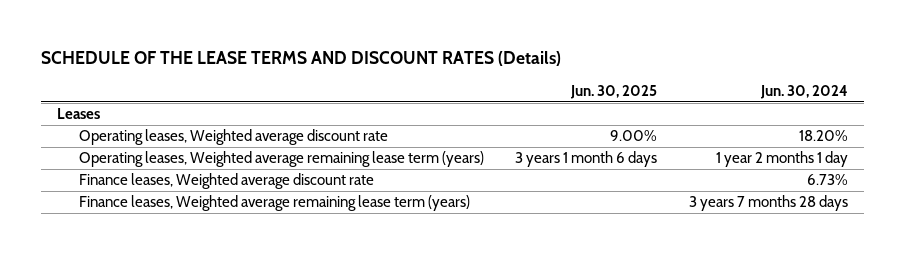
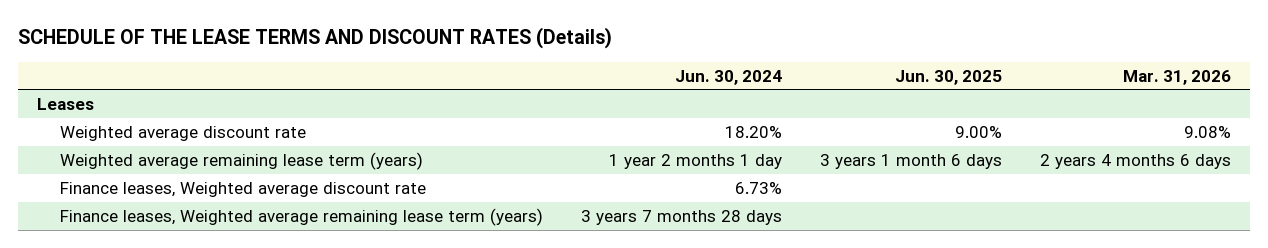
none -> [1122,69,1231,85] Mar. 31, 2026
[78,129,388,146] Operating leases, Weighted average discount rate -> [59,125,306,141] Weighted average discount rate
[78,151,484,168] Operating leases, Weighted average remaining lease term (years) -> [59,151,423,170] Weighted average remaining lease term (years)

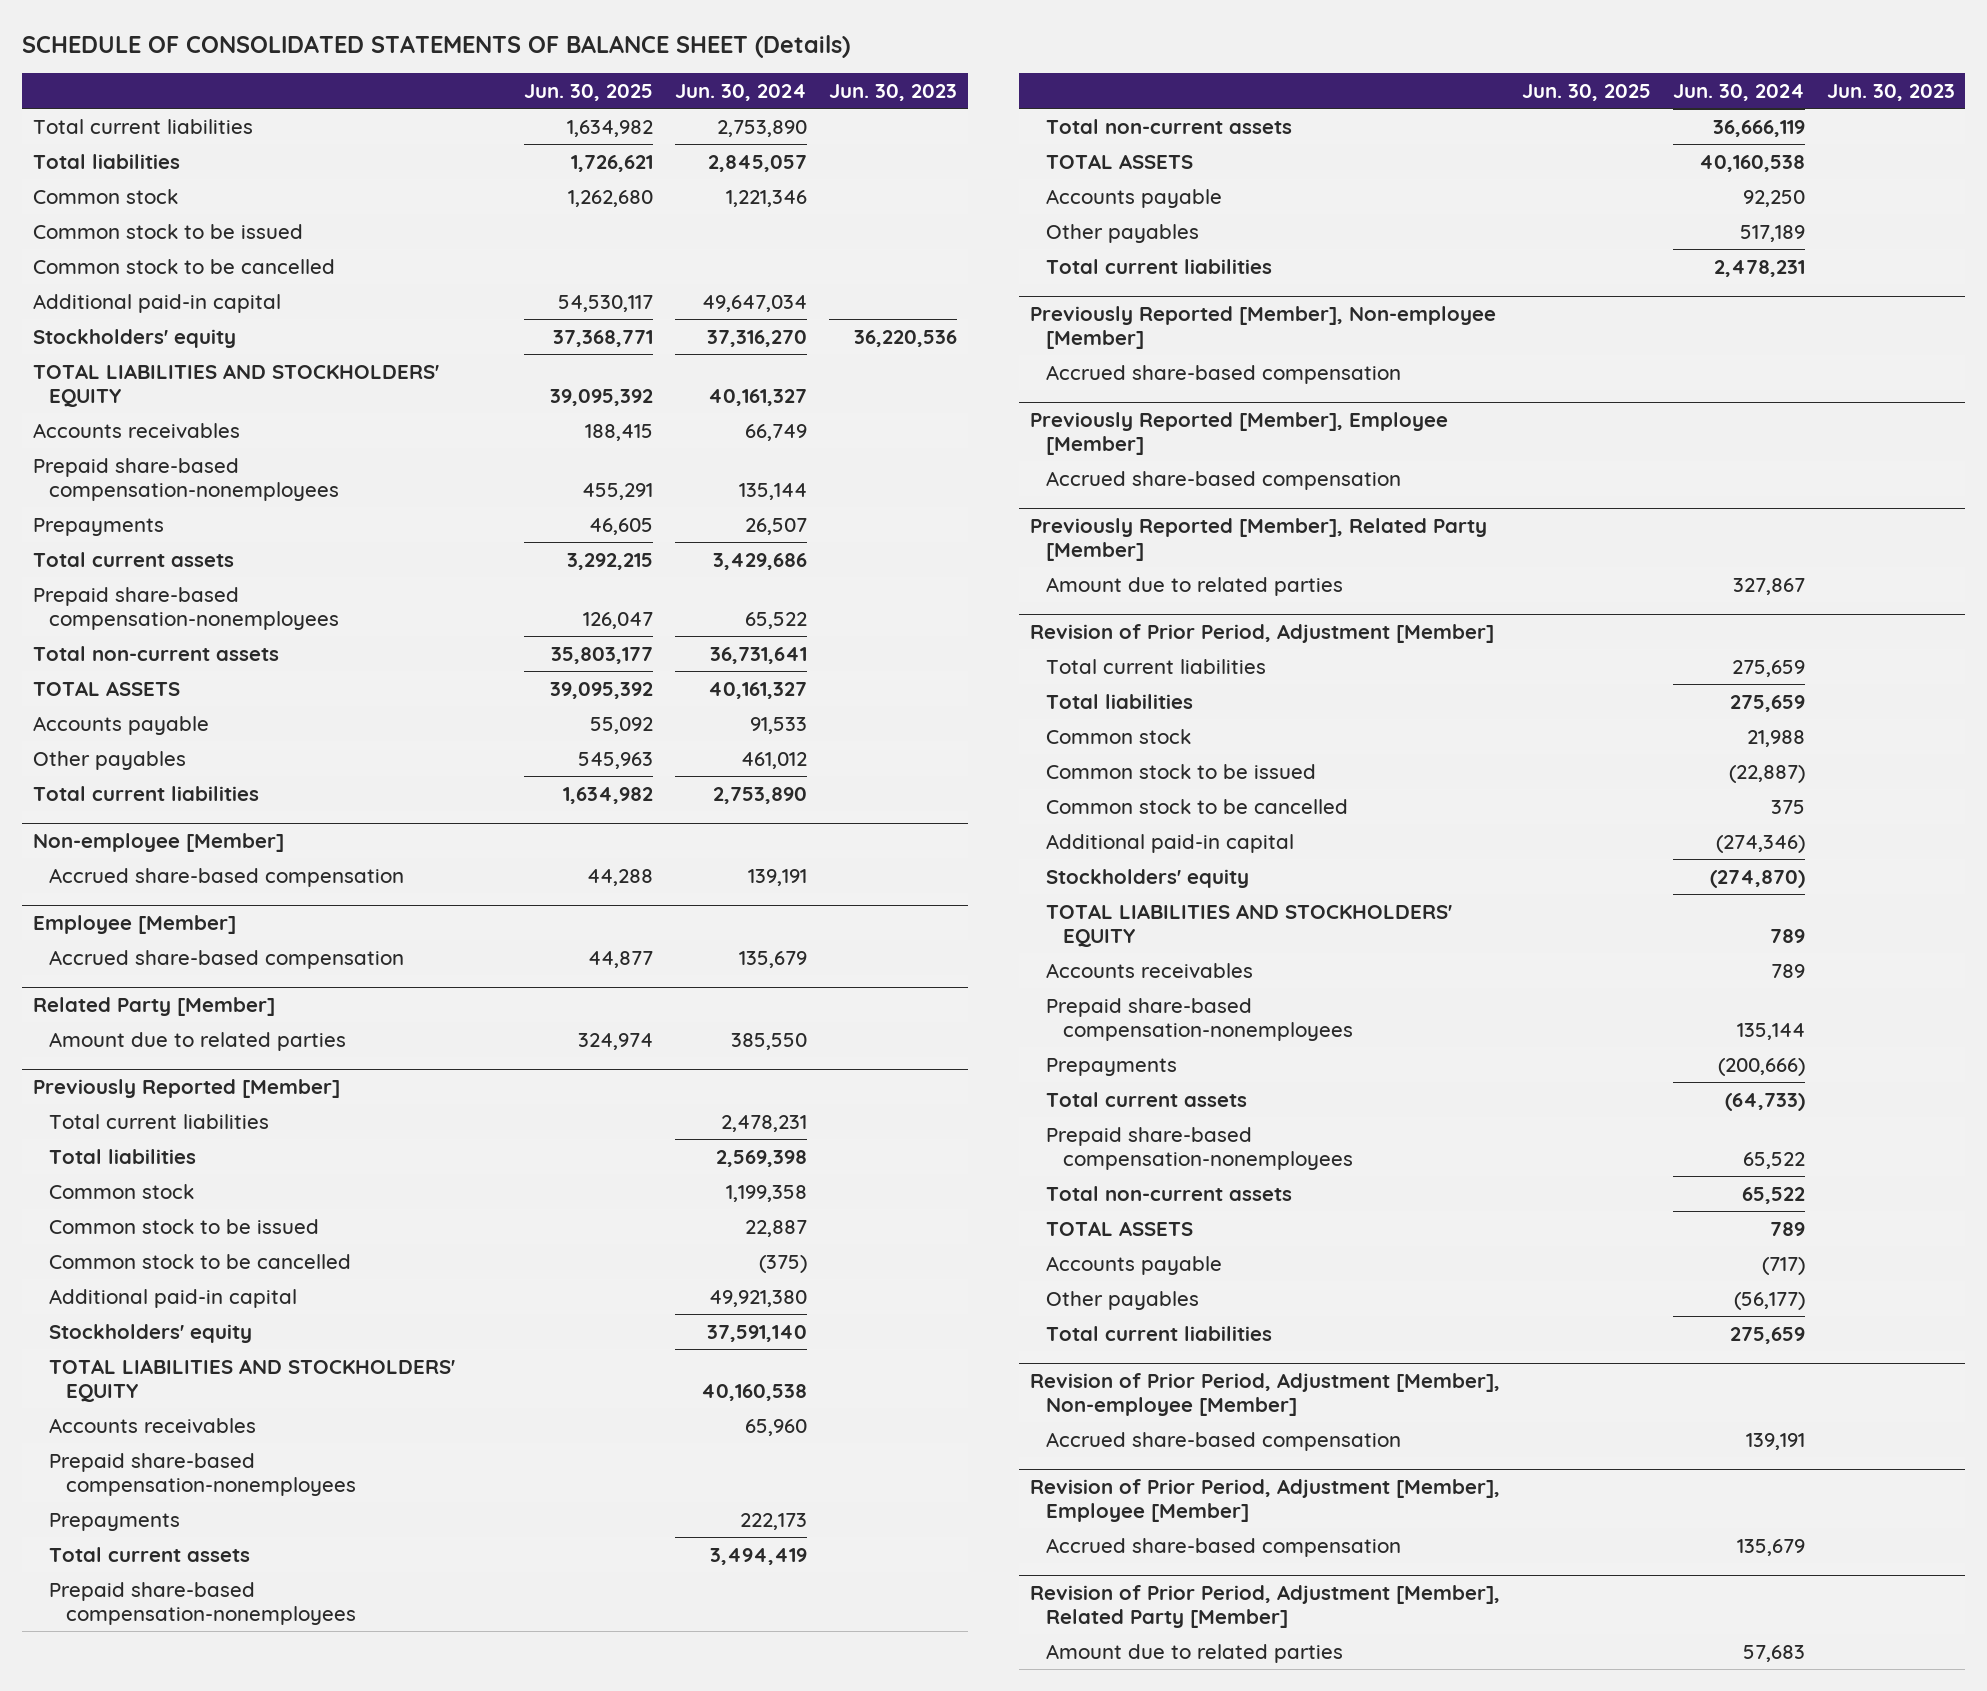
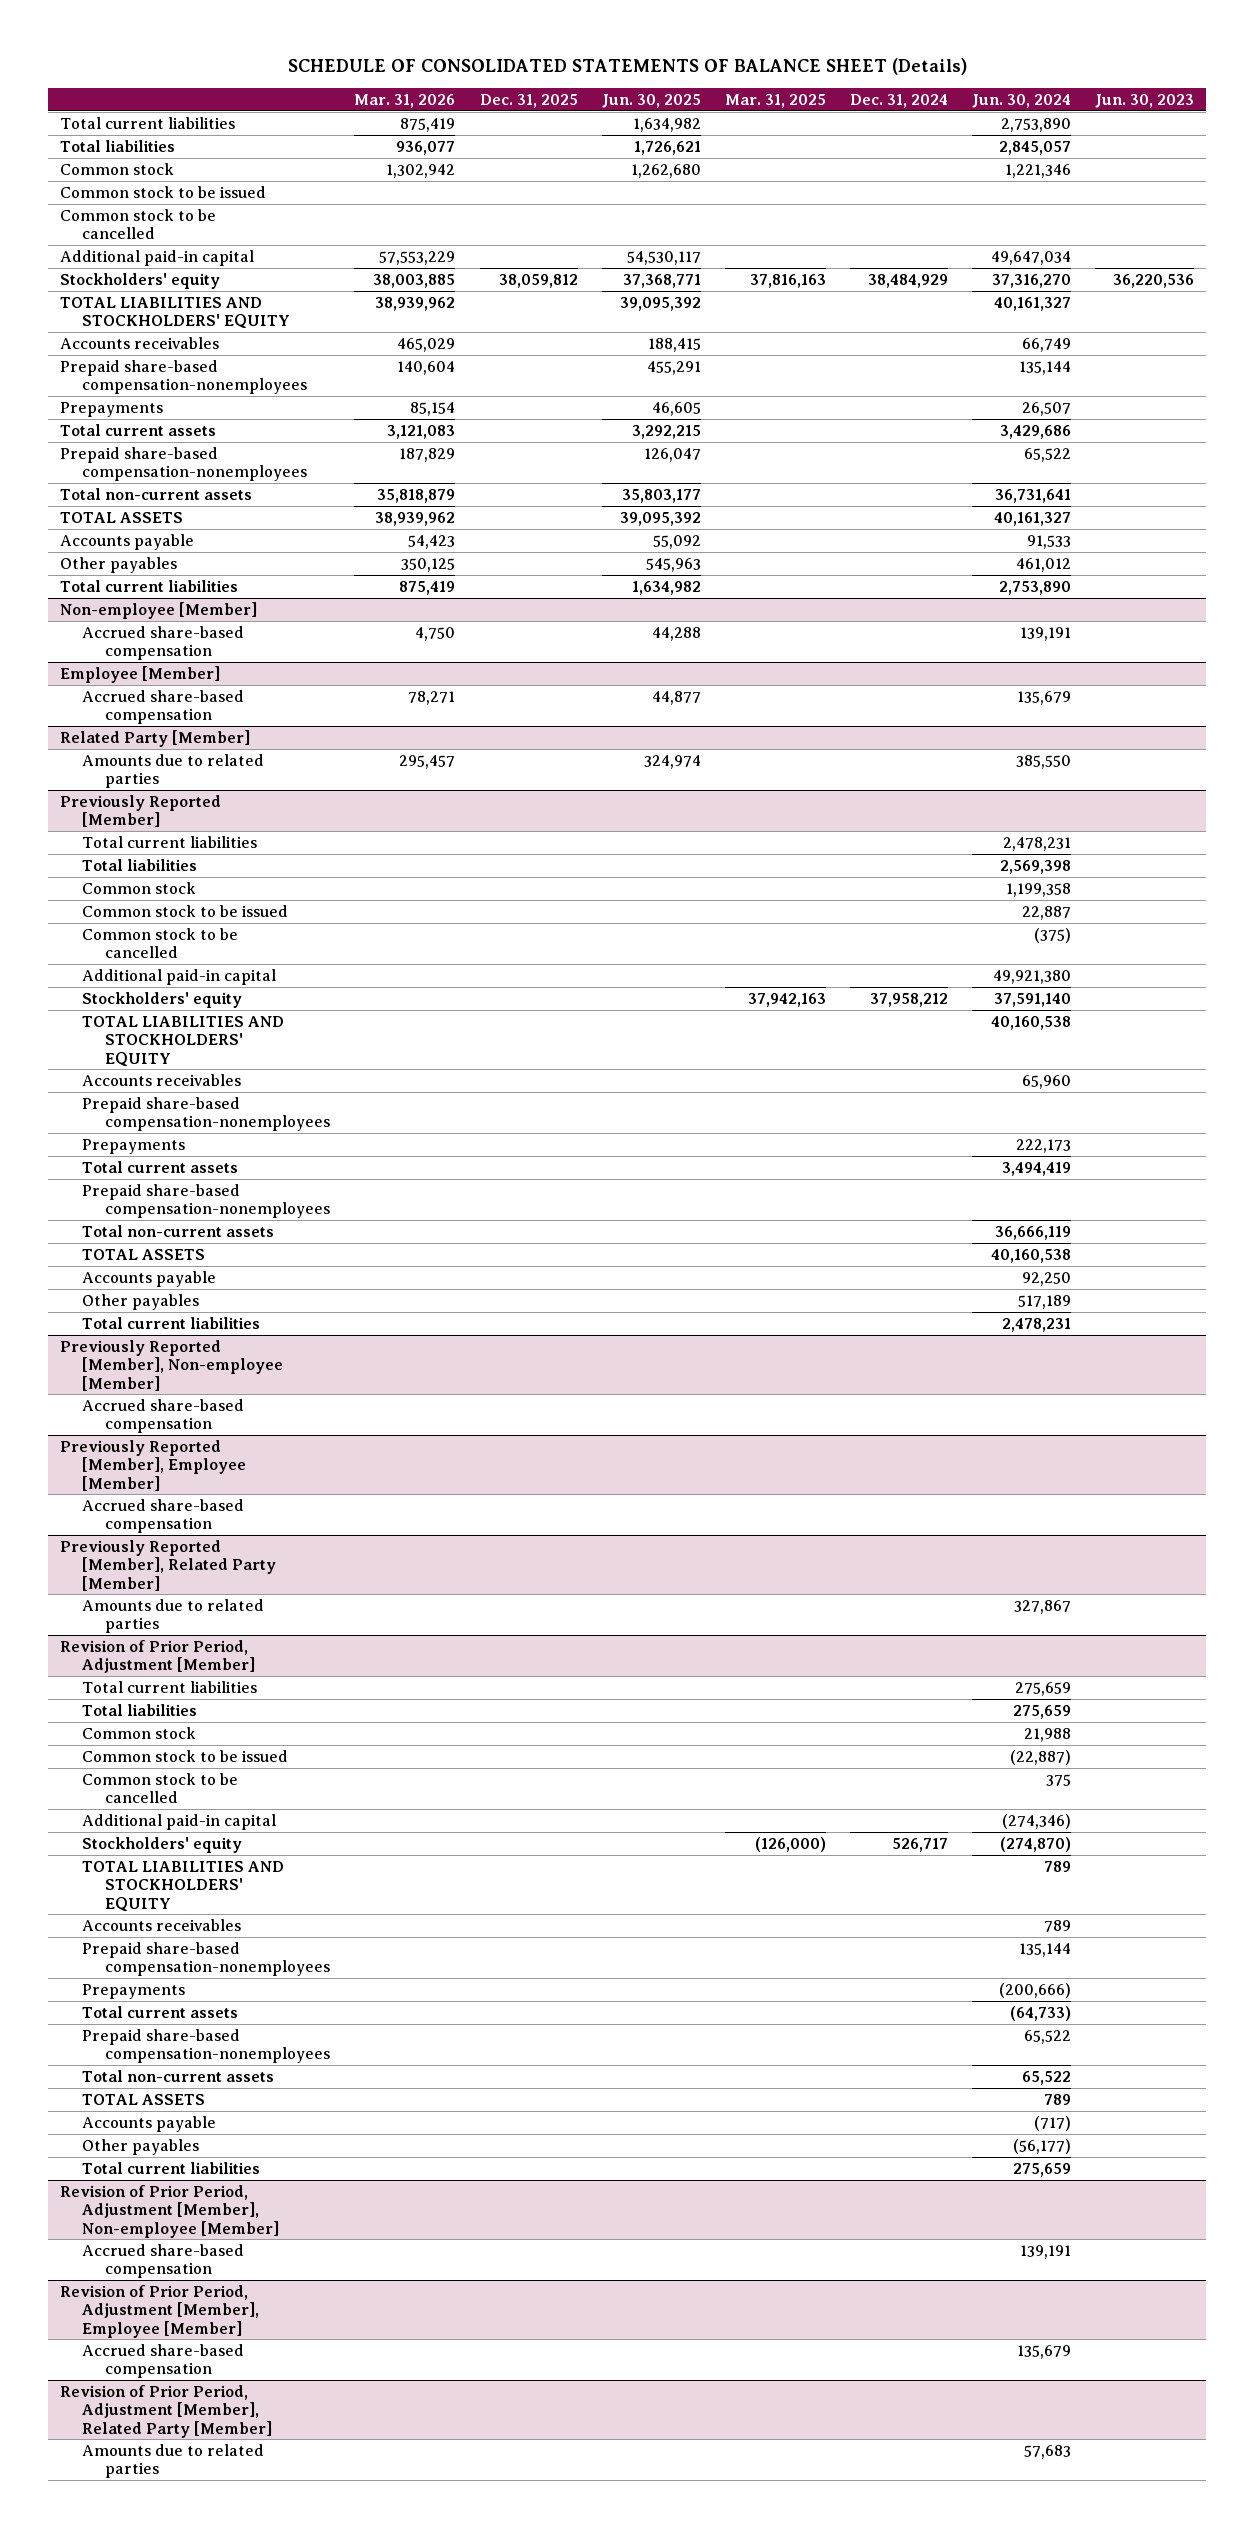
none -> [354,93,456,108] Mar. 31, 2026
none -> [479,93,578,108] Dec. 31, 2025
none -> [724,93,826,108] Mar. 31, 2025
none -> [849,93,948,108] Dec. 31, 2024
[49,1031,347,1051] Amount due to related parties -> [82,753,265,789] Amounts due to related parties
[1046,576,1344,596] Amount due to related parties -> [82,1598,265,1634] Amounts due to related parties
[1046,1643,1344,1663] Amount due to related parties -> [82,2443,265,2479] Amounts due to related parties

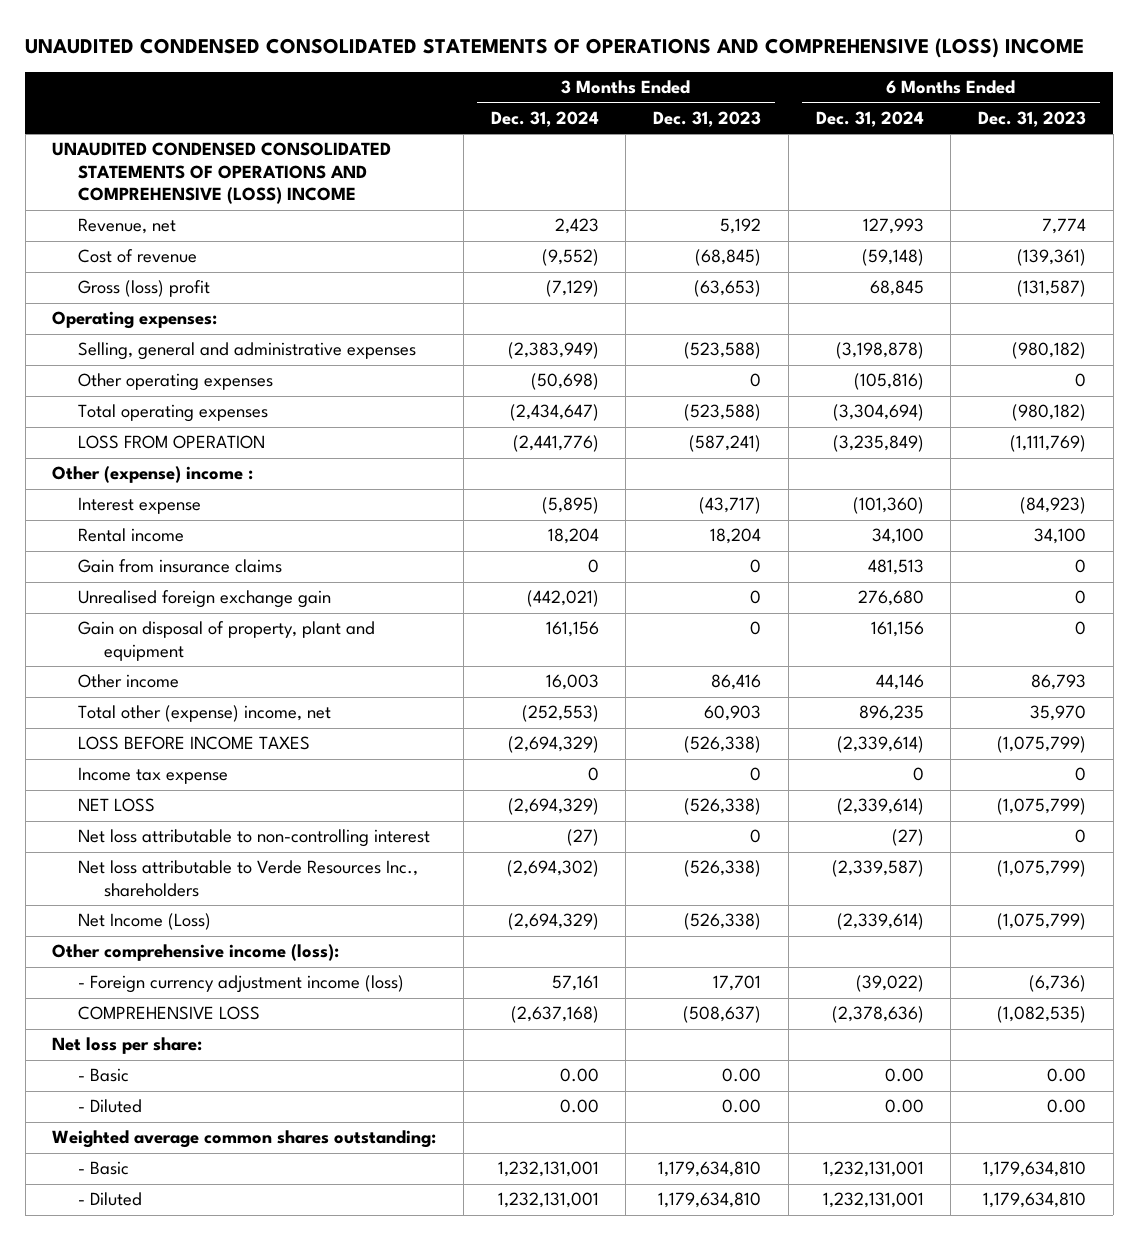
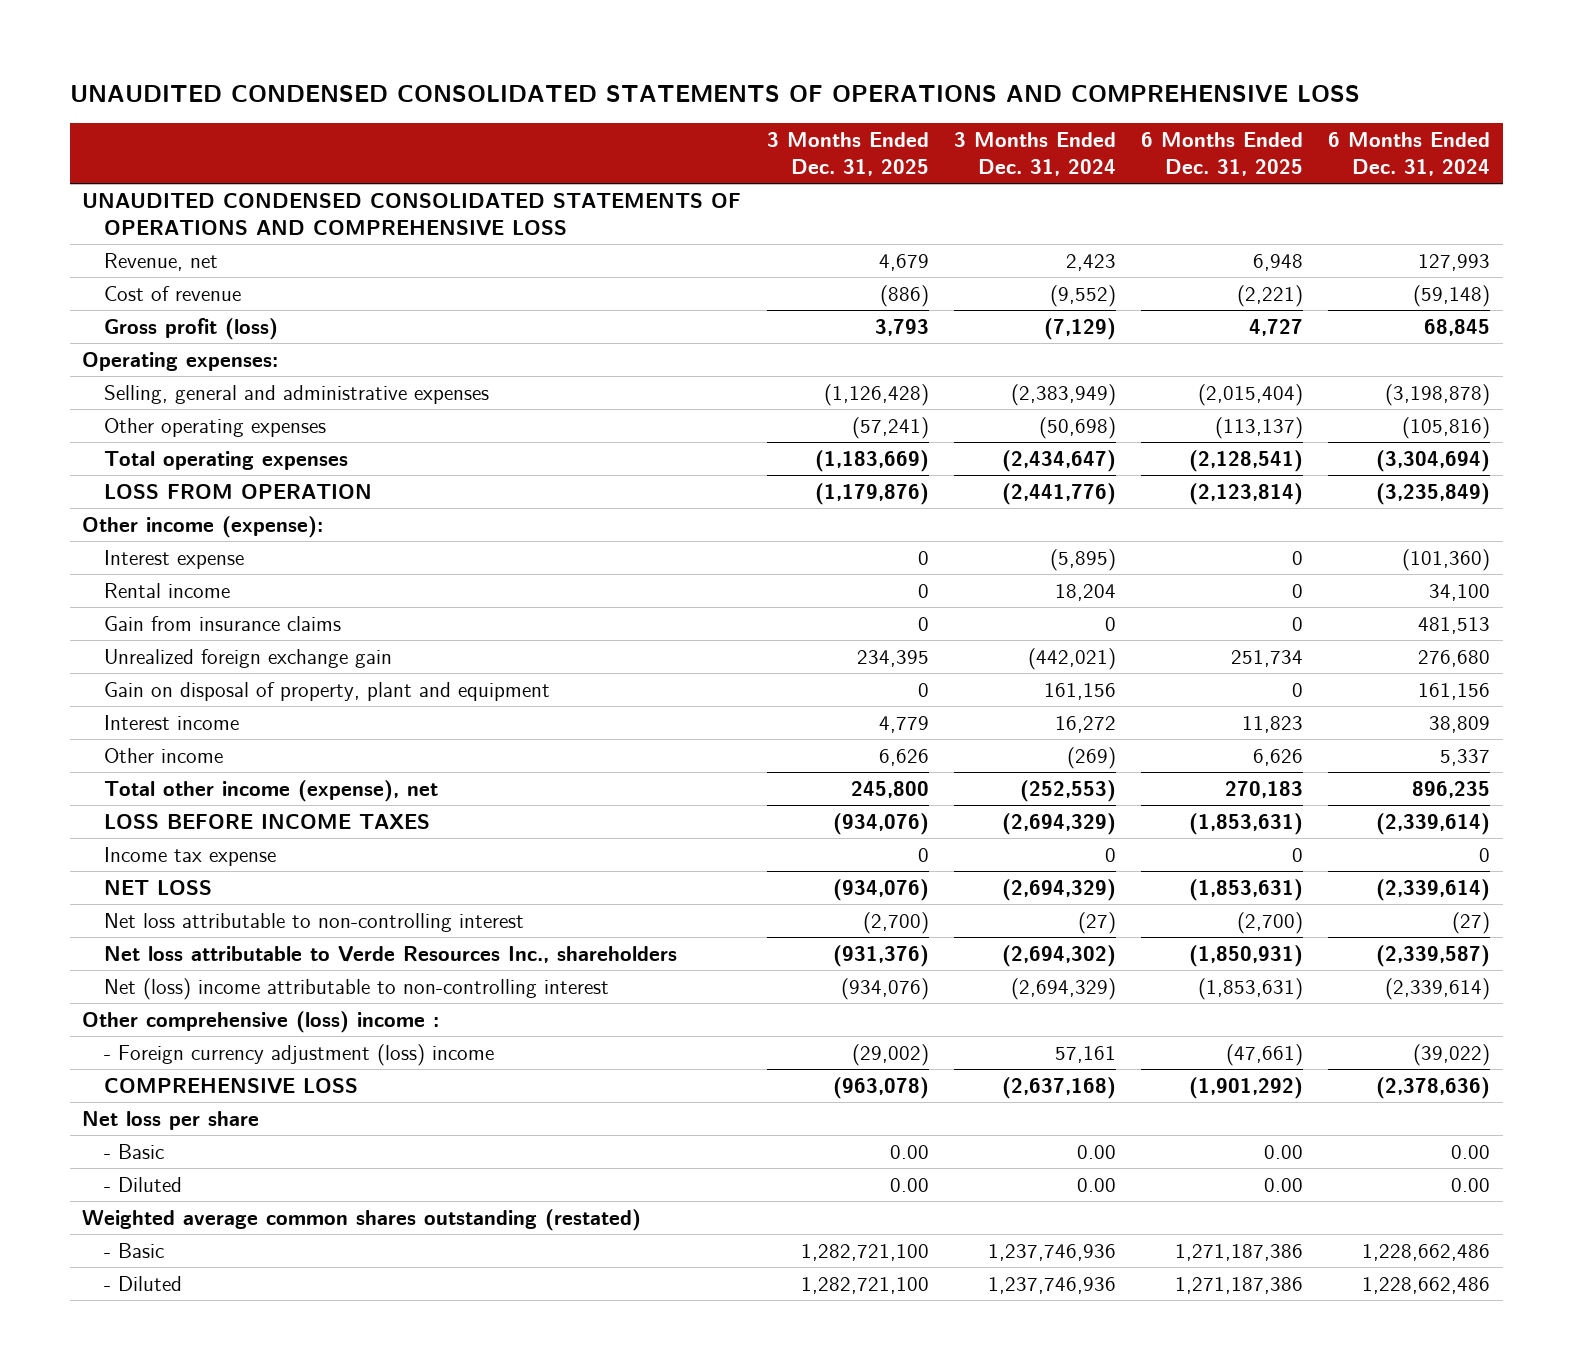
[25,38,1085,59] UNAUDITED CONDENSED CONSOLIDATED STATEMENTS OF OPERATIONS AND COMPREHENSIVE (LOSS) INCOME -> [69,85,1360,103] UNAUDITED CONDENSED CONSOLIDATED STATEMENTS OF OPERATIONS AND COMPREHENSIVE LOSS
[653,111,762,128] Dec. 31, 2023 -> none
[978,111,1087,128] Dec. 31, 2023 -> none
none -> [766,132,929,177] 3 Months Ended Dec. 31, 2025
none -> [1140,132,1303,177] 6 Months Ended Dec. 31, 2025
[52,142,392,205] UNAUDITED CONDENSED CONSOLIDATED STATEMENTS OF OPERATIONS AND COMPREHENSIVE (LOSS) INCOME -> [82,192,742,236] UNAUDITED CONDENSED CONSOLIDATED STATEMENTS OF OPERATIONS AND COMPREHENSIVE LOSS
[78,280,211,298] Gross (loss) profit -> [104,317,279,340] Gross profit (loss)
[52,466,254,484] Other (expense) income : -> [82,515,324,538] Other income (expense):
[78,590,332,609] Unrealised foreign exchange gain -> [104,648,393,668] Unrealized foreign exchange gain
none -> [104,714,240,730] Interest income
[545,674,599,691] 16,003 -> [1066,746,1116,769] (269)
[875,674,924,691] 44,146 -> [1440,748,1491,766] 5,337
[78,705,332,723] Total other (expense) income, net -> [104,779,439,802] Total other income (expense), net
[78,913,212,931] Net Income (Loss) -> [104,977,610,1000] Net (loss) income attributable to non-controlling interest
[52,944,340,962] Other comprehensive income (loss): -> [82,1010,440,1033] Other comprehensive (loss) income :
[78,975,405,994] - Foreign currency adjustment income (loss) -> [104,1043,495,1066] - Foreign currency adjustment (loss) income
[52,1037,203,1055] Net loss per share: -> [82,1110,260,1130] Net loss per share
[52,1130,437,1149] Weighted average common shares outstanding: -> [82,1208,642,1231] Weighted average common shares outstanding (restated)
[497,1161,599,1178] 1,232,131,001 -> [987,1243,1116,1261] 1,237,746,936
[822,1161,924,1178] 1,232,131,001 -> [1362,1243,1491,1261] 1,228,662,486
[497,1192,599,1209] 1,232,131,001 -> [987,1276,1116,1294] 1,237,746,936
[822,1192,924,1209] 1,232,131,001 -> [1362,1276,1491,1294] 1,228,662,486

